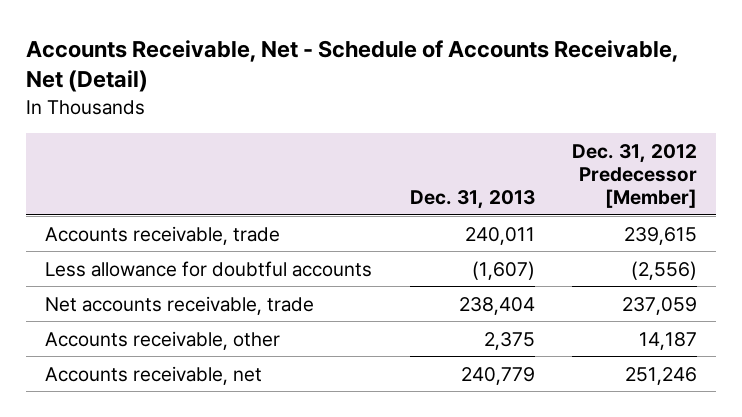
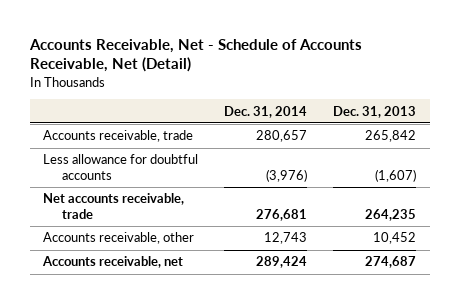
[572,143,698,209] Dec. 31, 2012 Predecessor [Member] -> none
none -> [224,105,308,118] Dec. 31, 2014
[464,226,535,245] 240,011 -> [365,130,417,143] 265,842
[458,296,535,315] 238,404 -> [365,208,417,221] 264,235
[483,331,535,350] 2,375 -> [373,232,417,245] 10,452
[460,366,535,385] 240,779 -> [365,256,417,269] 274,687

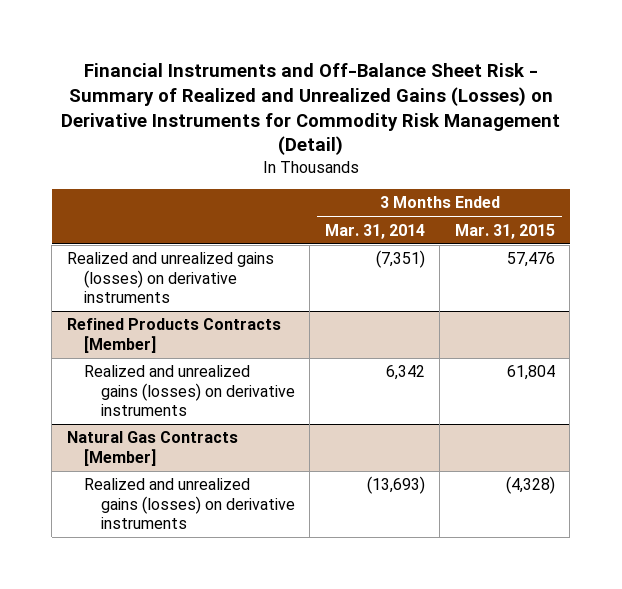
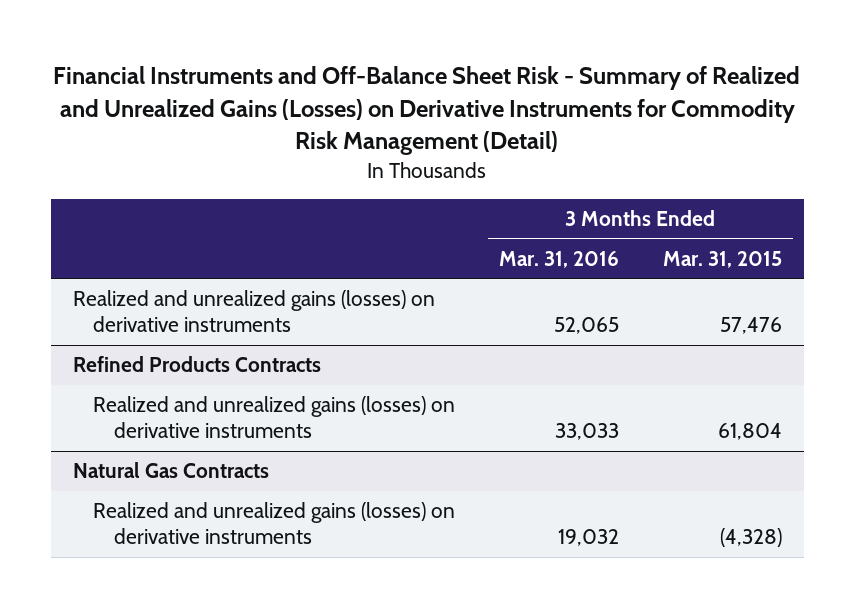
[324,223,425,239] Mar. 31, 2014 -> none
none -> [499,250,620,268] Mar. 31, 2016
[66,318,281,353] Refined Products Contracts [Member] -> [73,356,322,373] Refined Products Contracts
[66,431,238,466] Natural Gas Contracts [Member] -> [73,462,270,479] Natural Gas Contracts

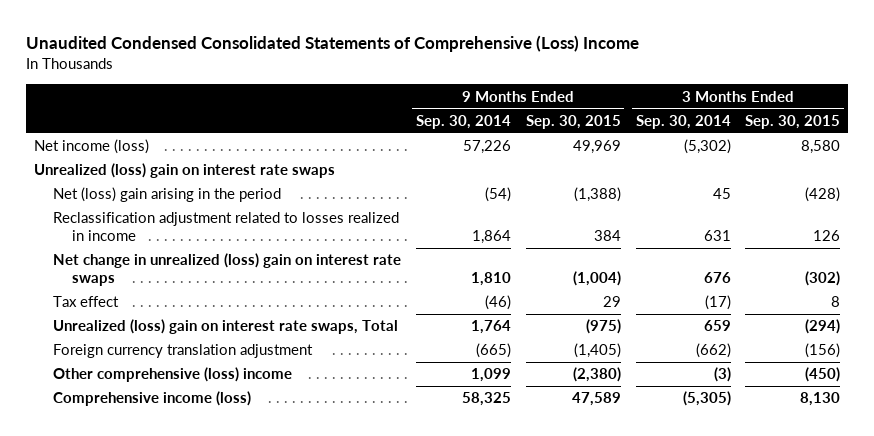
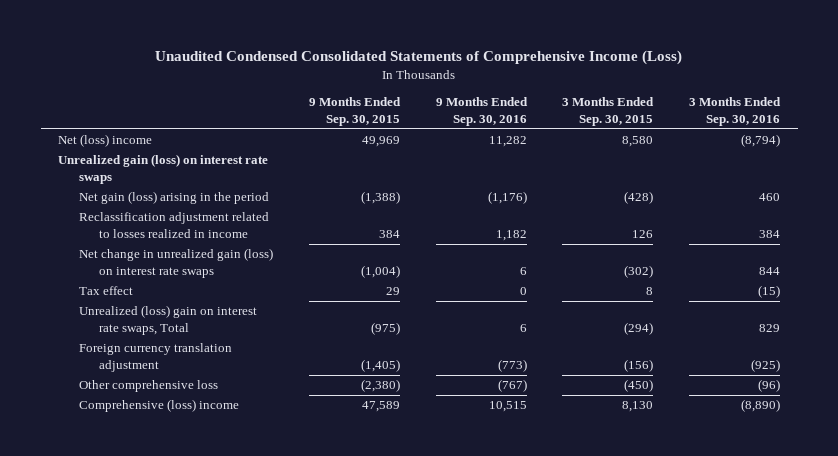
[26,35,640,53] Unaudited Condensed Consolidated Statements of Comprehensive (Loss) Income -> [155,49,683,65] Unaudited Condensed Consolidated Statements of Comprehensive Income (Loss)
[415,114,511,129] Sep. 30, 2014 -> none
[635,114,731,129] Sep. 30, 2014 -> none
none -> [435,97,528,126] 9 Months Ended Sep. 30, 2016
none -> [689,97,782,126] 3 Months Ended Sep. 30, 2016
[33,139,149,155] Net income (loss) -> [58,134,153,148] Net (loss) income
[33,163,335,179] Unrealized (loss) gain on interest rate swaps -> [58,154,269,185] Unrealized gain (loss) on interest rate swaps
[53,187,282,203] Net (loss) gain arising in the period -> [78,191,269,205] Net gain (loss) arising in the period
[53,253,402,287] Net change in unrealized (loss) gain on interest rate swaps -> [78,248,273,279] Net change in unrealized gain (loss) on interest rate swaps
[53,367,293,383] Other comprehensive (loss) income -> [78,380,218,393] Other comprehensive loss
[53,391,252,407] Comprehensive income (loss) -> [78,399,239,413] Comprehensive (loss) income

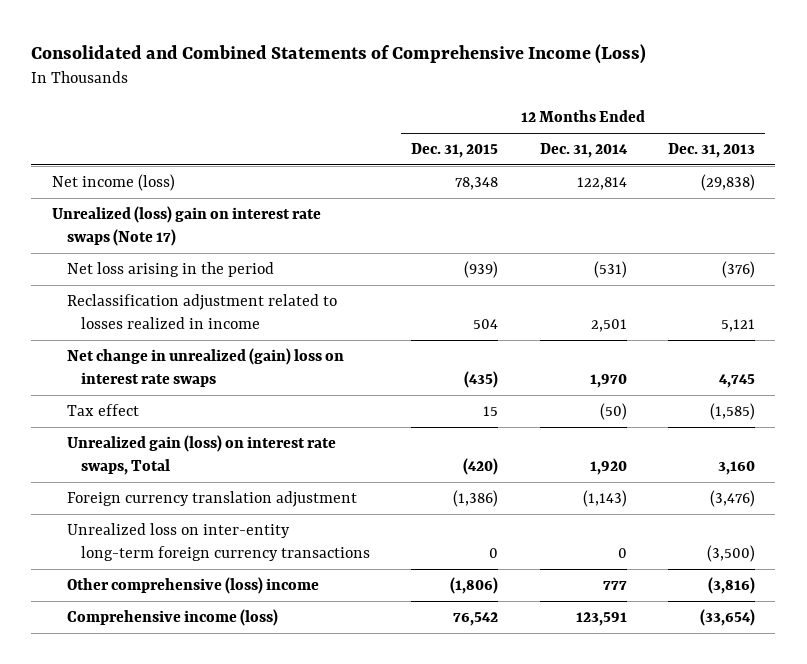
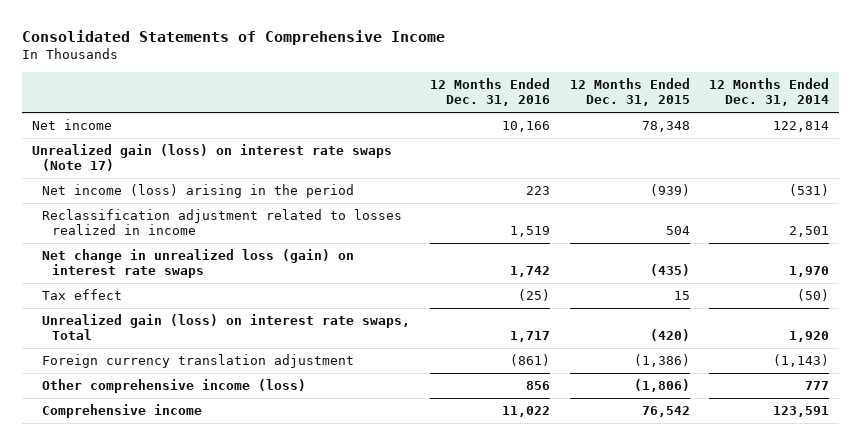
[31,44,647,65] Consolidated and Combined Statements of Comprehensive Income (Loss) -> [22,29,446,45] Consolidated Statements of Comprehensive Income
[667,142,755,158] Dec. 31, 2013 -> none
none -> [429,78,550,107] 12 Months Ended Dec. 31, 2016
[51,173,175,191] Net income (loss) -> [31,119,112,131] Net income
[51,205,321,246] Unrealized (loss) gain on interest rate swaps (Note 17) -> [31,144,392,172] Unrealized gain (loss) on interest rate swaps (Note 17)
[66,261,274,277] Net loss arising in the period -> [42,184,355,199] Net income (loss) arising in the period
[66,347,344,387] Net change in unrealized (gain) loss on interest rate swaps -> [42,249,355,279] Net change in unrealized loss (gain) on interest rate swaps
[66,522,371,561] Unrealized loss on inter-entity long-term foreign currency transactions -> none
[66,576,319,594] Other comprehensive (loss) income -> [42,379,307,394] Other comprehensive income (loss)
[66,608,278,626] Comprehensive income (loss) -> [42,404,203,419] Comprehensive income

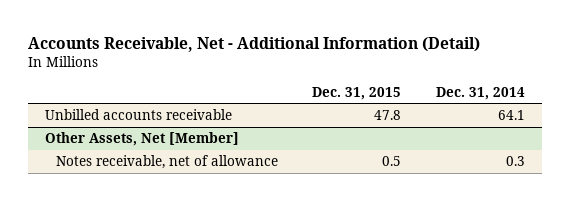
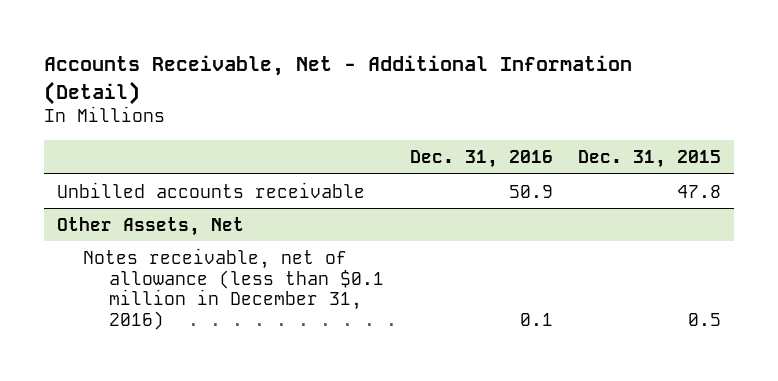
[435,86,525,100] Dec. 31, 2014 -> none
none -> [409,149,553,168] Dec. 31, 2016
[44,132,239,147] Other Assets, Net [Member] -> [57,216,245,236] Other Assets, Net
[56,155,279,170] Notes receivable, net of allowance -> [82,247,384,330] Notes receivable, net of allowance (less than $0.1 million in December 31, 2016)

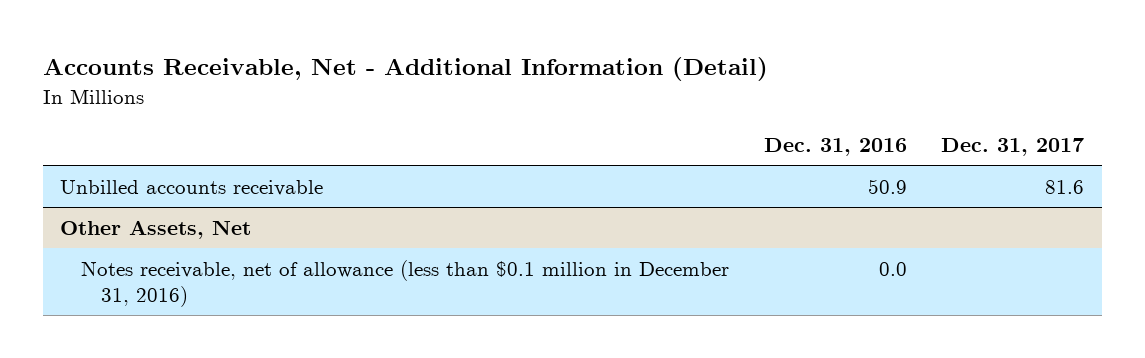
[578,149,722,168] Dec. 31, 2015 -> none
none -> [941,138,1085,157] Dec. 31, 2017
[519,312,553,326] 0.1 -> [878,261,907,276] 0.0

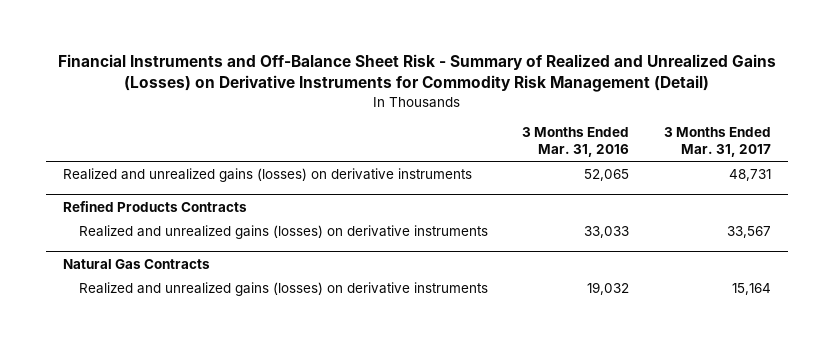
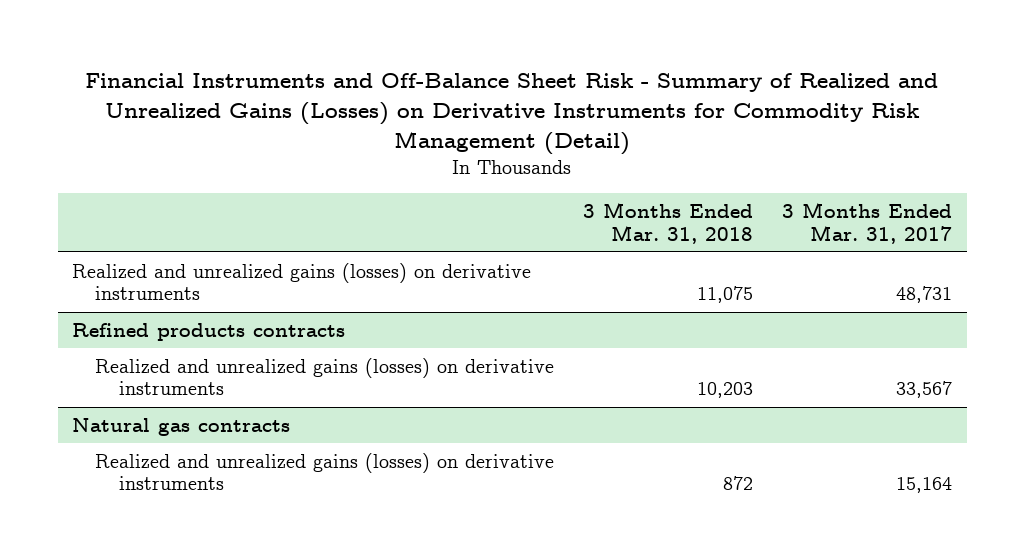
[522,127,630,158] 3 Months Ended Mar. 31, 2016 -> none
none -> [583,201,754,244] 3 Months Ended Mar. 31, 2018
[62,200,247,212] Refined Products Contracts -> [72,322,346,341] Refined products contracts
[62,258,210,269] Natural Gas Contracts -> [72,417,291,436] Natural gas contracts

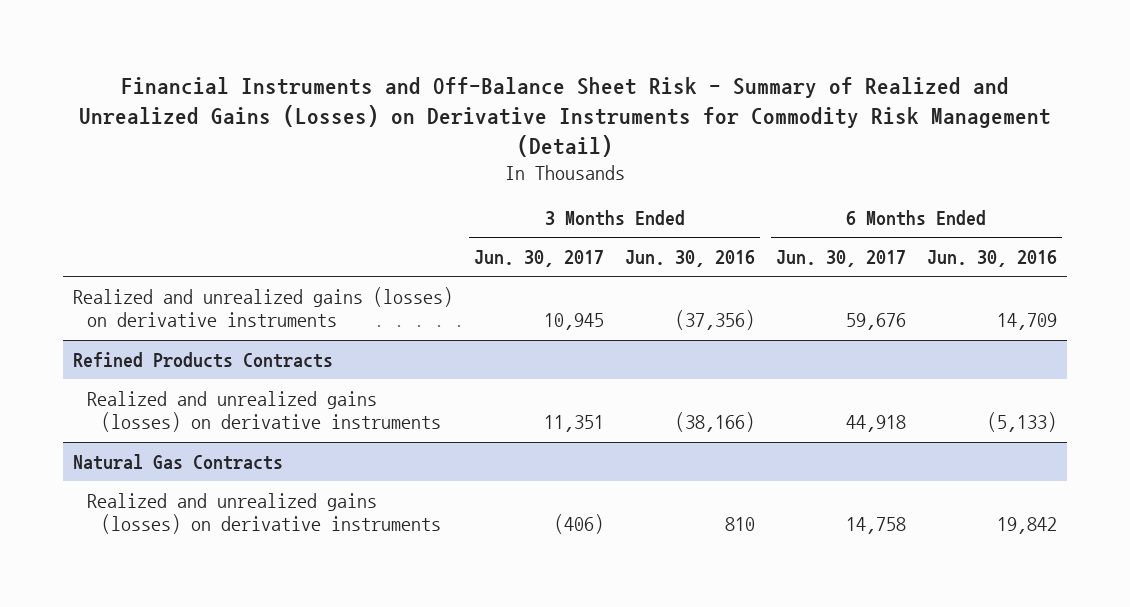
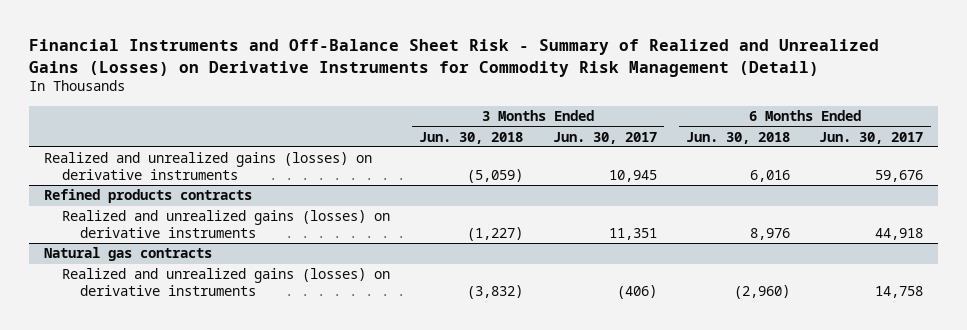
[625,249,756,267] Jun. 30, 2016 -> none
[926,249,1057,267] Jun. 30, 2016 -> none
none -> [419,131,524,144] Jun. 30, 2018
none -> [686,131,791,144] Jun. 30, 2018
[73,351,334,368] Refined Products Contracts -> [43,189,252,204] Refined products contracts
[73,453,284,470] Natural Gas Contracts -> [43,247,212,262] Natural gas contracts

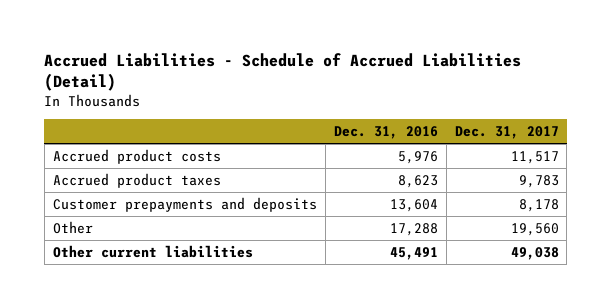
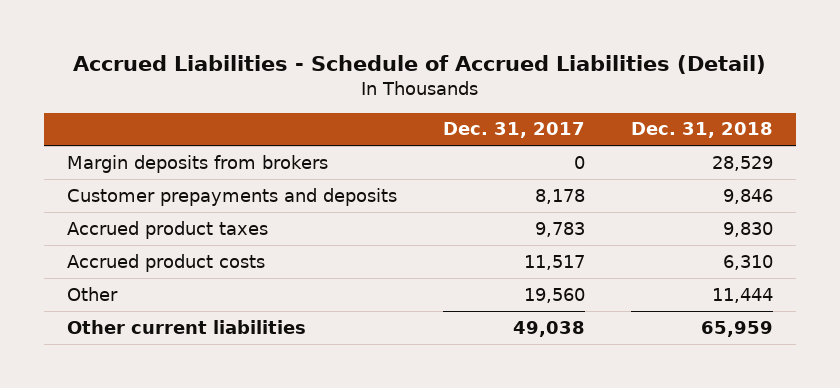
[333,126,438,140] Dec. 31, 2016 -> none
none -> [630,122,773,139] Dec. 31, 2018
none -> [66,154,328,173] Margin deposits from brokers
[52,172,221,188] Accrued product taxes -> [66,220,268,239] Accrued product taxes
[52,148,221,164] Accrued product costs -> [66,253,265,272] Accrued product costs

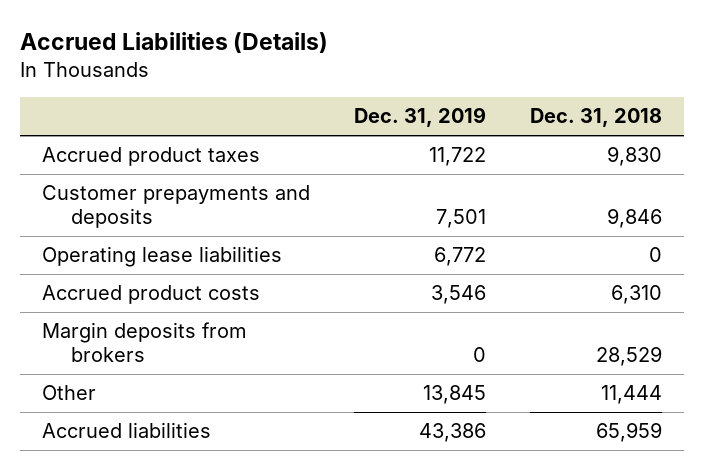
[72,55,766,75] Accrued Liabilities - Schedule of Accrued Liabilities (Detail) -> [19,32,328,54] Accrued Liabilities (Details)
[442,122,585,139] Dec. 31, 2017 -> none
none -> [353,107,486,128] Dec. 31, 2019
[66,187,397,206] Customer prepayments and deposits -> [41,185,310,228] Customer prepayments and deposits
none -> [41,246,282,268] Operating lease liabilities
[66,154,328,173] Margin deposits from brokers -> [41,322,247,362] Margin deposits from brokers
[66,319,306,334] Other current liabilities -> [41,422,211,439] Accrued liabilities

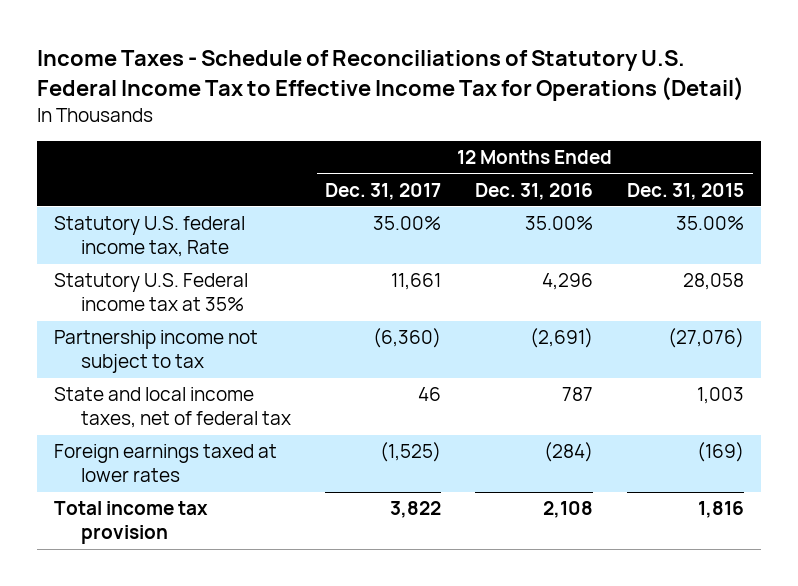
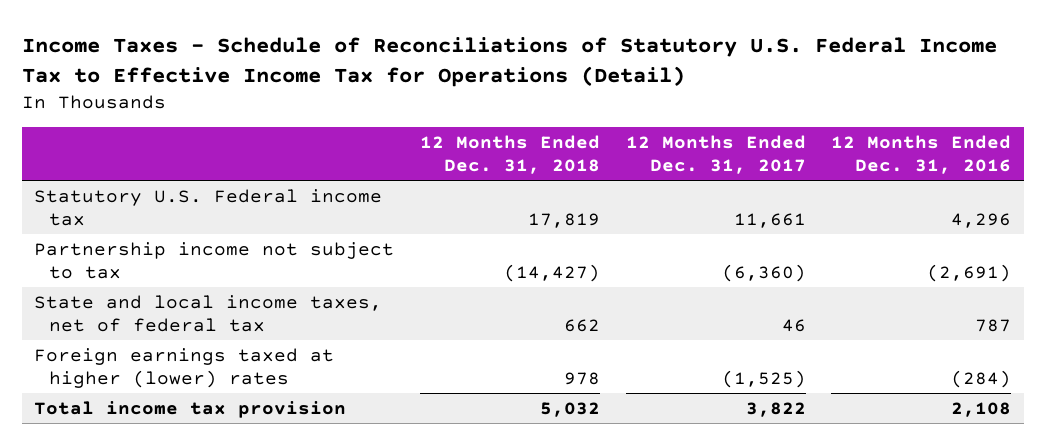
[627,182,745,200] Dec. 31, 2015 -> none
none -> [420,135,601,174] 12 Months Ended Dec. 31, 2018
[53,216,245,258] Statutory U.S. federal income tax, Rate -> none
[53,273,248,312] Statutory U.S. Federal income tax at 35% -> [34,188,383,226] Statutory U.S. Federal income tax
[53,444,277,483] Foreign earnings taxed at lower rates -> [34,347,335,388] Foreign earnings taxed at higher (lower) rates

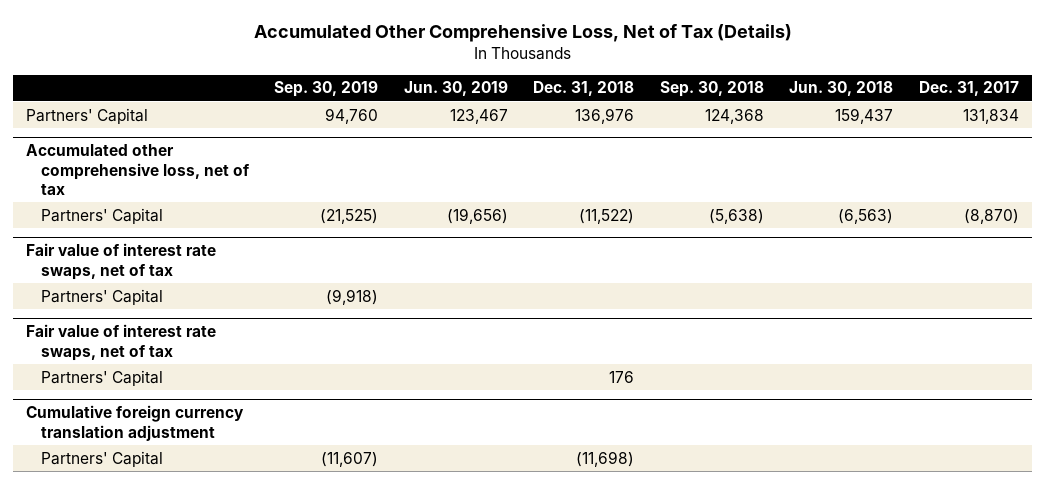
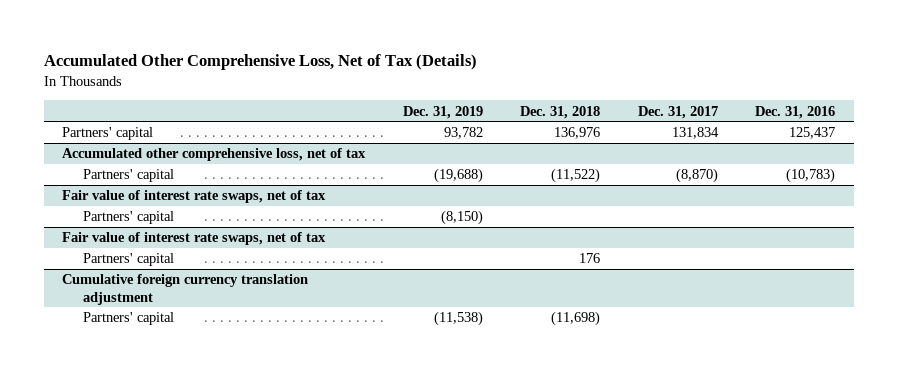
[274,81,379,98] Sep. 30, 2019 -> none
[403,81,508,97] Jun. 30, 2019 -> none
[659,81,764,98] Sep. 30, 2018 -> none
[789,81,894,97] Jun. 30, 2018 -> none
none -> [402,105,483,119] Dec. 31, 2019
none -> [755,105,836,119] Dec. 31, 2016
[26,107,149,124] Partners' Capital -> [62,127,154,141] Partners' capital
[41,207,164,224] Partners' Capital -> [82,169,174,183] Partners' capital
[41,288,164,305] Partners' Capital -> [82,211,174,225] Partners' capital
[41,369,164,386] Partners' Capital -> [82,253,174,267] Partners' capital
[41,450,164,467] Partners' Capital -> [82,312,174,326] Partners' capital

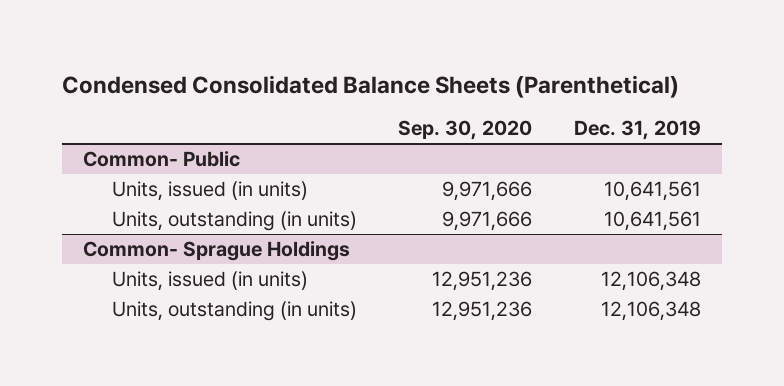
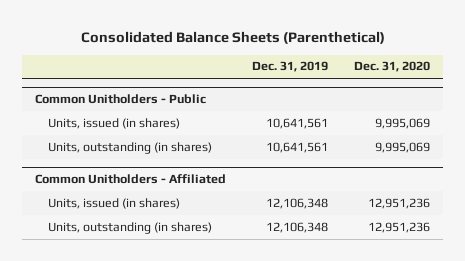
[62,75,680,99] Condensed Consolidated Balance Sheets (Parenthetical) -> [80,30,385,44] Consolidated Balance Sheets (Parenthetical)
[398,120,533,141] Sep. 30, 2020 -> none
none -> [354,61,431,73] Dec. 31, 2020
[83,151,241,168] Common- Public -> [35,94,207,105] Common Unitholders - Public
[111,181,308,202] Units, issued (in units) -> [47,117,180,129] Units, issued (in shares)
[111,211,357,232] Units, outstanding (in units) -> [47,141,212,154] Units, outstanding (in shares)
[83,241,351,262] Common- Sprague Holdings -> [35,174,227,185] Common Unitholders - Affiliated
[111,271,308,292] Units, issued (in units) -> [47,197,180,209] Units, issued (in shares)
[111,301,357,322] Units, outstanding (in units) -> [47,221,212,234] Units, outstanding (in shares)

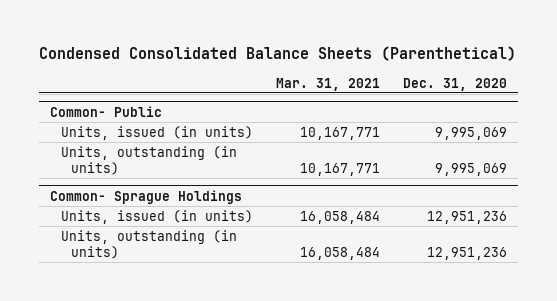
[80,30,385,44] Consolidated Balance Sheets (Parenthetical) -> [38,46,516,62] Condensed Consolidated Balance Sheets (Parenthetical)
[252,61,329,73] Dec. 31, 2019 -> none
none -> [275,77,380,91] Mar. 31, 2021
[35,94,207,105] Common Unitholders - Public -> [50,105,163,117] Common- Public
[47,117,180,129] Units, issued (in shares) -> [60,125,253,140] Units, issued (in units)
[47,141,212,154] Units, outstanding (in shares) -> [60,145,237,175] Units, outstanding (in units)
[35,174,227,185] Common Unitholders - Affiliated -> [50,189,243,204] Common- Sprague Holdings
[47,197,180,209] Units, issued (in shares) -> [60,209,253,224] Units, issued (in units)
[47,221,212,234] Units, outstanding (in shares) -> [60,229,237,259] Units, outstanding (in units)

